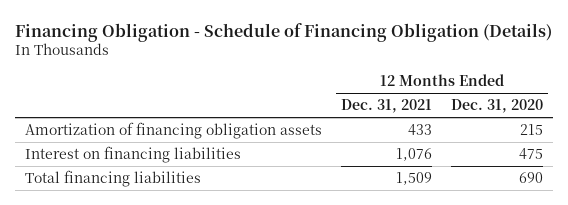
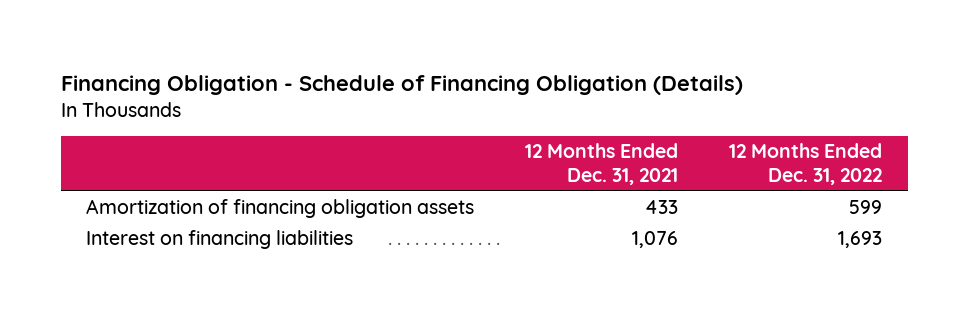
[451,99,544,114] Dec. 31, 2020 -> none
none -> [729,143,883,186] 12 Months Ended Dec. 31, 2022
[24,170,201,188] Total financing liabilities -> none

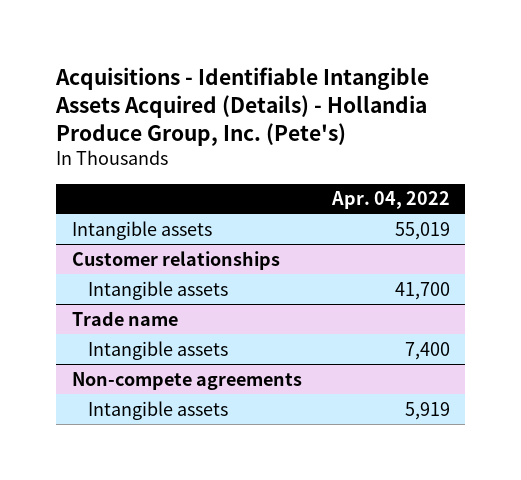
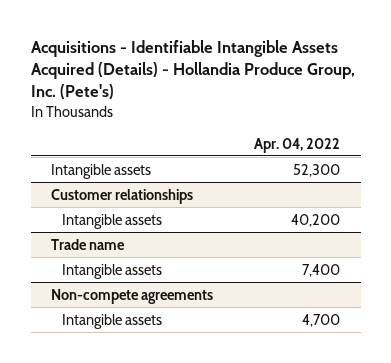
[394,221,450,240] 55,019 -> [293,163,341,177] 52,300
[394,281,450,300] 41,700 -> [291,213,341,227] 40,200
[404,401,450,420] 5,919 -> [302,313,341,327] 4,700

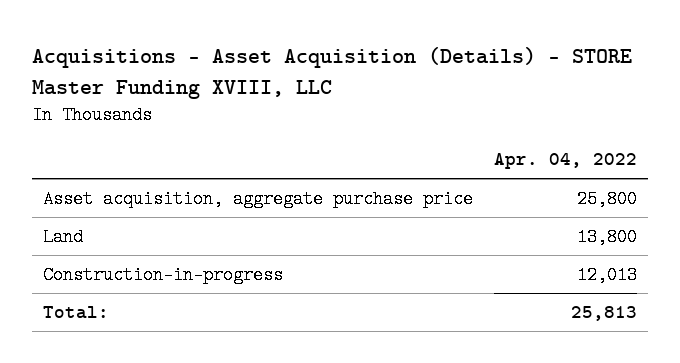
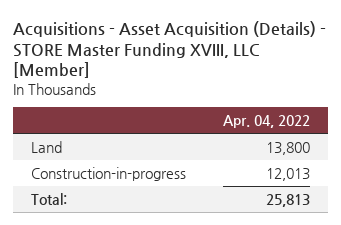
[32,47,633,99] Acquisitions - Asset Acquisition (Details) - STORE Master Funding XVIII, LLC -> [12,20,326,79] Acquisitions - Asset Acquisition (Details) - STORE Master Funding XVIII, LLC [Member]
[42,190,473,209] Asset acquisition, aggregate purchase price -> none

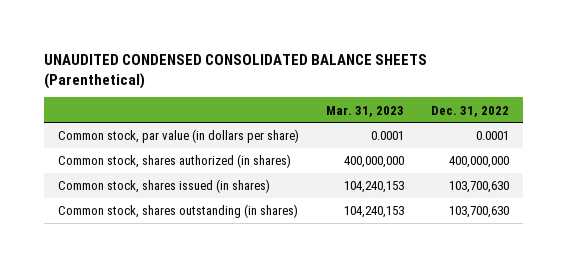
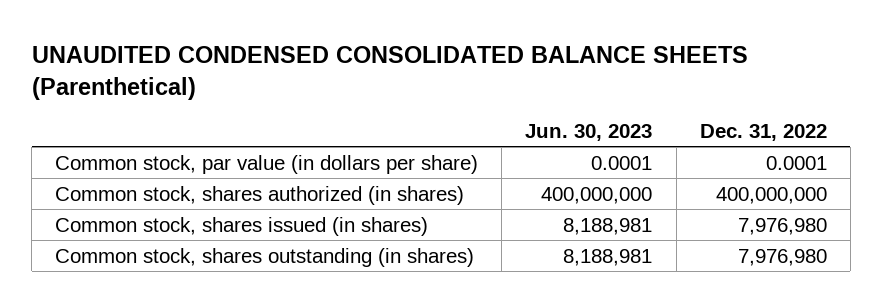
[326,105,405,117] Mar. 31, 2023 -> none
none -> [525,123,653,141] Jun. 30, 2023
[449,181,510,194] 103,700,630 -> [737,217,827,235] 7,976,980
[449,206,510,219] 103,700,630 -> [737,248,827,266] 7,976,980

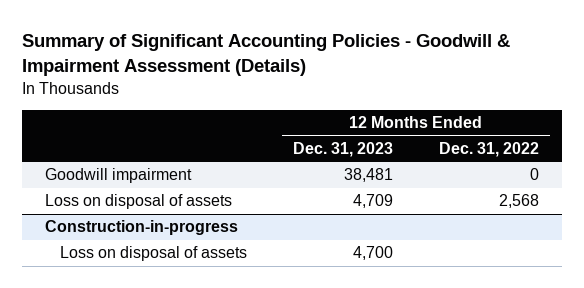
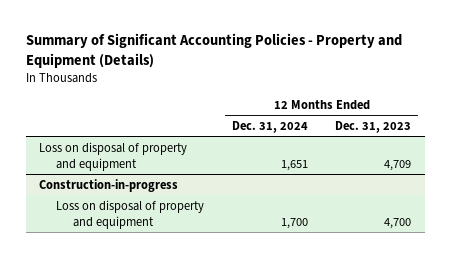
[22,34,511,77] Summary of Significant Accounting Policies - Goodwill & Impairment Assessment (Details) -> [25,33,402,68] Summary of Significant Accounting Policies - Property and Equipment (Details)
[438,142,539,158] Dec. 31, 2022 -> none
none -> [231,121,308,134] Dec. 31, 2024
[45,168,193,184] Goodwill impairment -> none
[45,194,233,210] Loss on disposal of assets -> [39,141,188,172] Loss on disposal of property and equipment
[60,246,248,262] Loss on disposal of assets -> [56,199,205,230] Loss on disposal of property and equipment

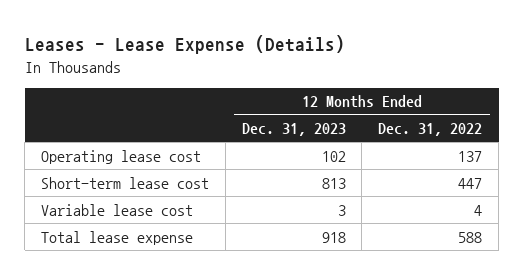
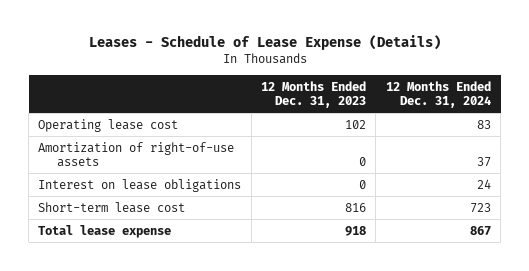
[24,34,345,54] Leases - Lease Expense (Details) -> [88,35,441,51] Leases - Schedule of Lease Expense (Details)
[378,122,483,136] Dec. 31, 2022 -> none
none -> [385,80,491,109] 12 Months Ended Dec. 31, 2024
[41,203,194,216] Variable lease cost -> none
none -> [38,141,235,167] Amortization of right-of-use assets
none -> [38,178,242,192] Interest on lease obligations
[321,177,346,189] 813 -> [345,202,367,212] 816

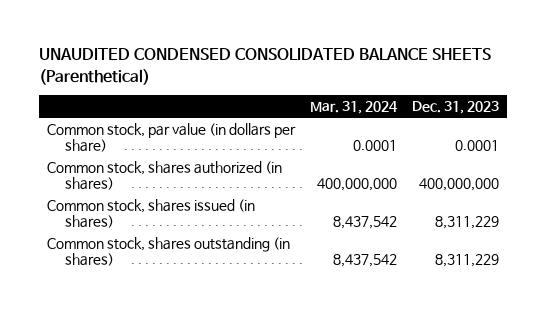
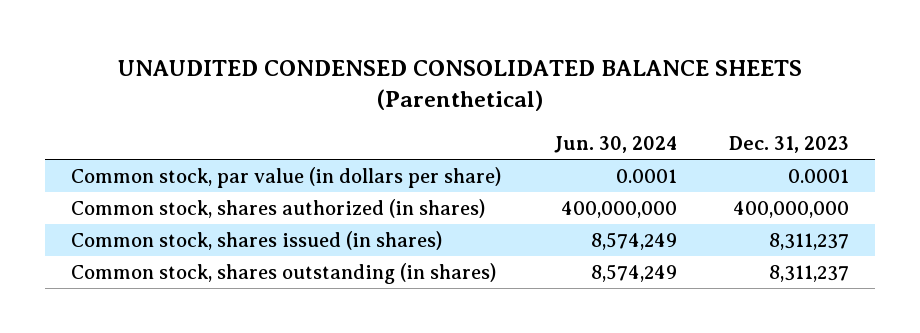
[310,101,399,115] Mar. 31, 2024 -> none
none -> [553,136,677,154] Jun. 30, 2024
[435,216,500,230] 8,311,229 -> [769,233,850,251] 8,311,237
[435,254,500,268] 8,311,229 -> [769,265,850,283] 8,311,237

